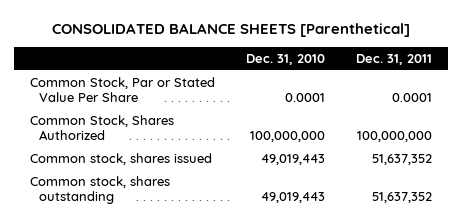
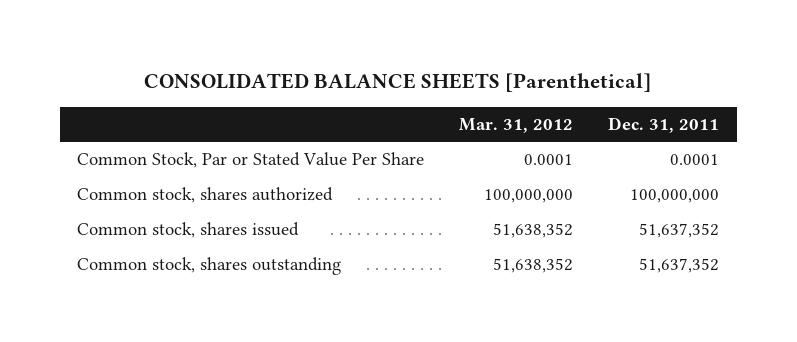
[246,54,326,66] Dec. 31, 2010 -> none
none -> [459,117,574,133] Mar. 31, 2012
[29,114,174,140] Common Stock, Shares Authorized -> [77,187,334,204] Common stock, shares authorized

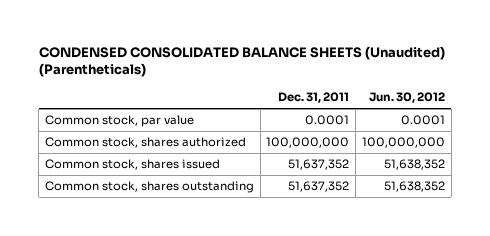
[144,73,652,93] CONSOLIDATED BALANCE SHEETS [Parenthetical] -> [38,45,445,78] CONDENSED CONSOLIDATED BALANCE SHEETS (Unaudited) (Parentheticals)
[459,117,574,133] Mar. 31, 2012 -> none
none -> [369,92,446,104] Jun. 30, 2012
[77,152,425,169] Common Stock, Par or Stated Value Per Share -> [44,115,194,128] Common stock, par value

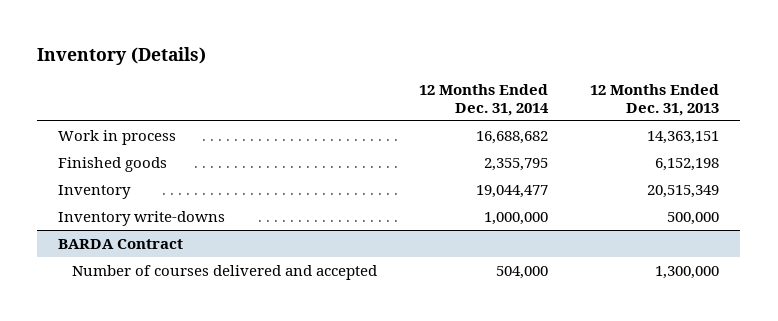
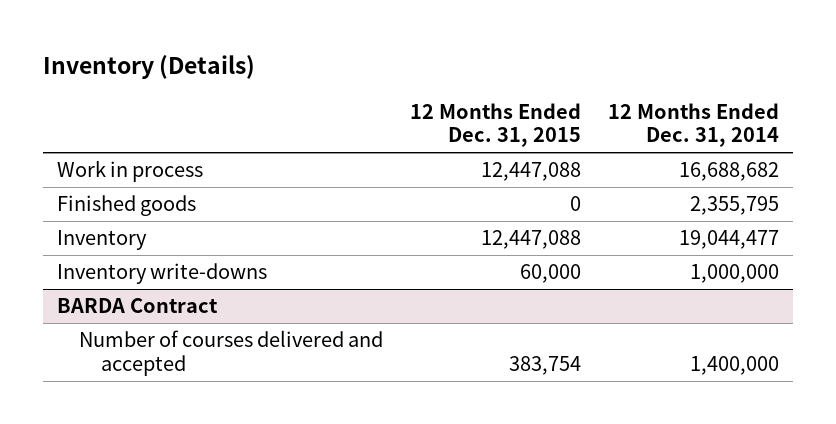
[590,84,720,116] 12 Months Ended Dec. 31, 2013 -> none
none -> [410,103,582,148] 12 Months Ended Dec. 31, 2015
[496,266,549,280] 504,000 -> [690,355,780,375] 1,400,000

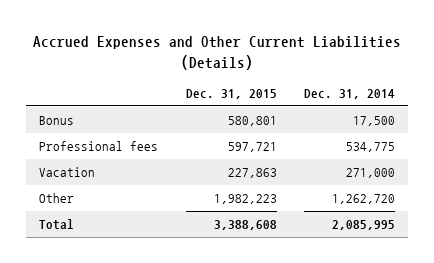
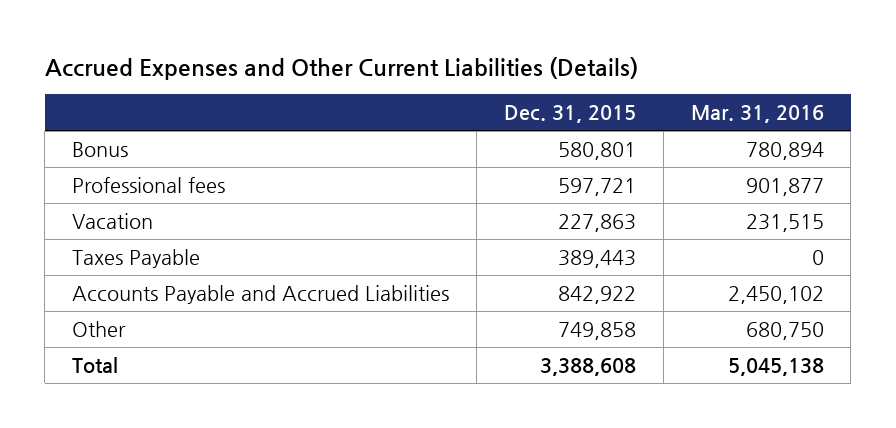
[303,88,395,99] Dec. 31, 2014 -> none
none -> [690,105,824,124] Mar. 31, 2016
none -> [72,248,201,268] Taxes Payable
none -> [72,284,450,304] Accounts Payable and Accrued Liabilities
[213,194,277,205] 1,982,223 -> [557,321,636,340] 749,858

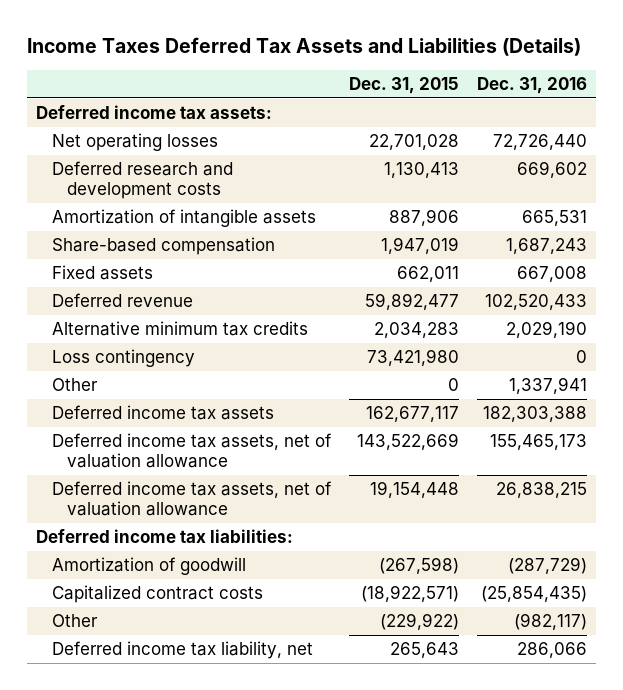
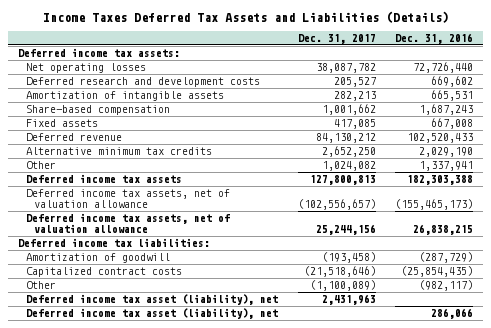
[348,77,459,95] Dec. 31, 2015 -> none
none -> [297,33,376,44] Dec. 31, 2017
[51,349,195,368] Loss contingency -> none
[489,434,587,451] 155,465,173 -> [395,199,474,211] (155,465,173)
none -> [25,294,278,306] Deferred income tax asset (liability), net
[51,641,313,660] Deferred income tax liability, net -> [25,308,278,320] Deferred income tax asset (liability), net

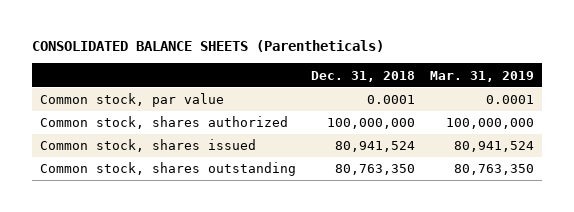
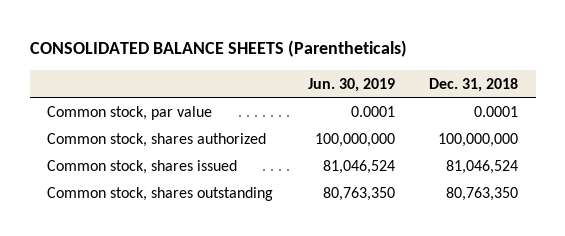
[430,70,535,82] Mar. 31, 2019 -> none
none -> [307,77,395,92] Jun. 30, 2019
[334,141,415,153] 80,941,524 -> [446,159,519,174] 81,046,524

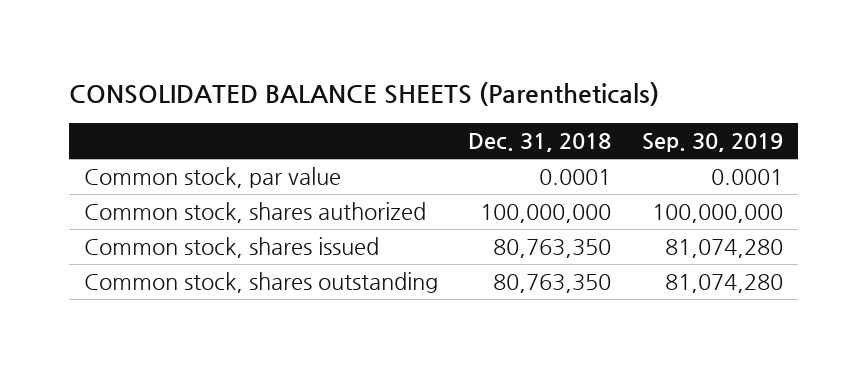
[307,77,395,92] Jun. 30, 2019 -> none
none -> [641,133,783,153] Sep. 30, 2019
[446,159,519,174] 81,046,524 -> [493,239,612,259] 80,763,350

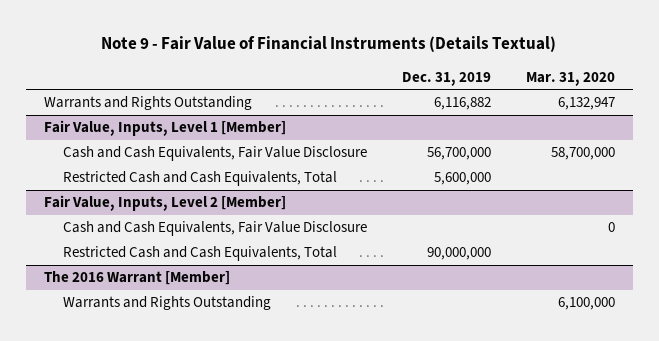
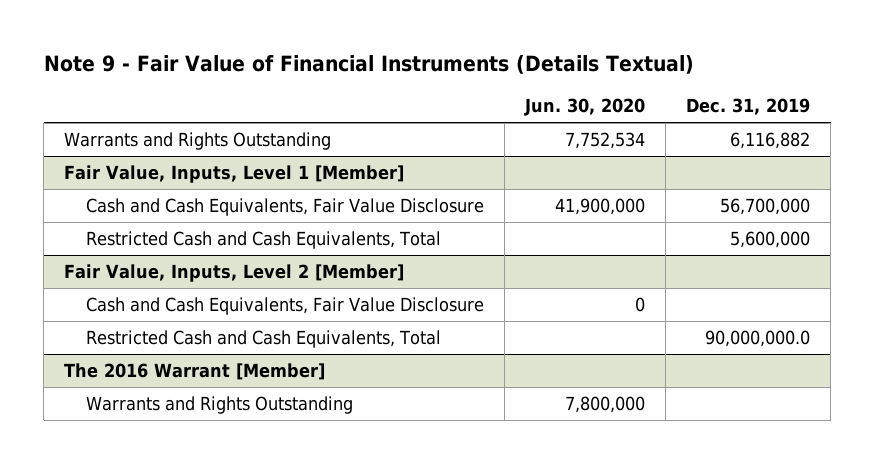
[525,71,615,86] Mar. 31, 2020 -> none
none -> [524,98,646,117] Jun. 30, 2020
[426,247,491,261] 90,000,000 -> [705,330,811,348] 90,000,000.0

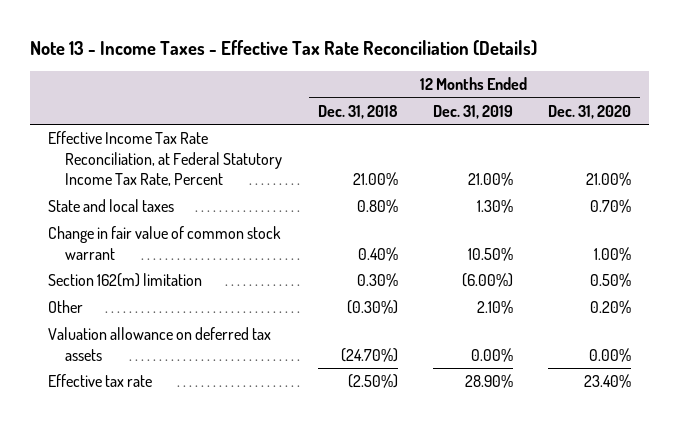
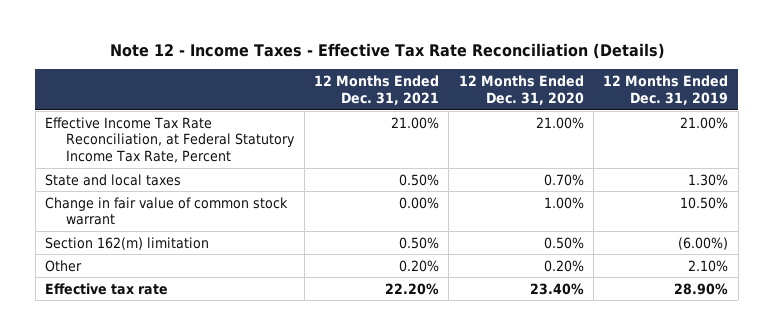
[29,39,537,56] Note 13 - Income Taxes - Effective Tax Rate Reconciliation (Details) -> [109,43,665,60] Note 12 - Income Taxes - Effective Tax Rate Reconciliation (Details)
[317,104,398,119] Dec. 31, 2018 -> none
none -> [314,74,440,105] 12 Months Ended Dec. 31, 2021
[47,327,271,361] Valuation allowance on deferred tax assets -> none

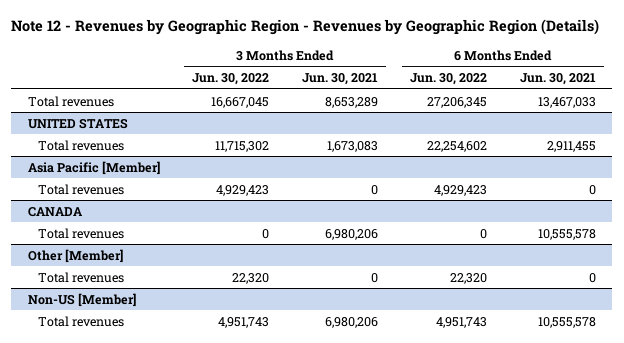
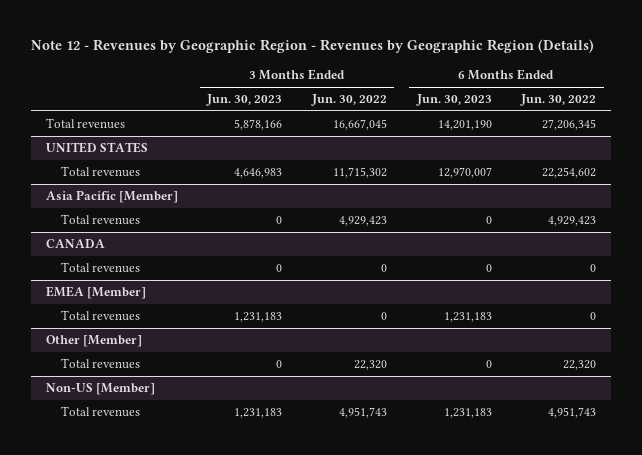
[301,72,378,85] Jun. 30, 2021 -> none
[519,72,596,85] Jun. 30, 2021 -> none
none -> [206,94,283,107] Jun. 30, 2023
none -> [415,94,492,107] Jun. 30, 2023
none -> [45,286,146,300] EMEA [Member]
none -> [60,310,140,322] Total revenues

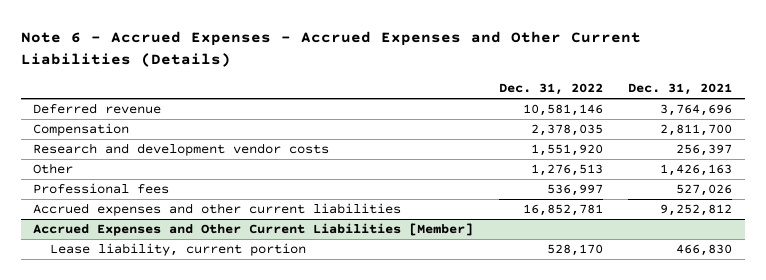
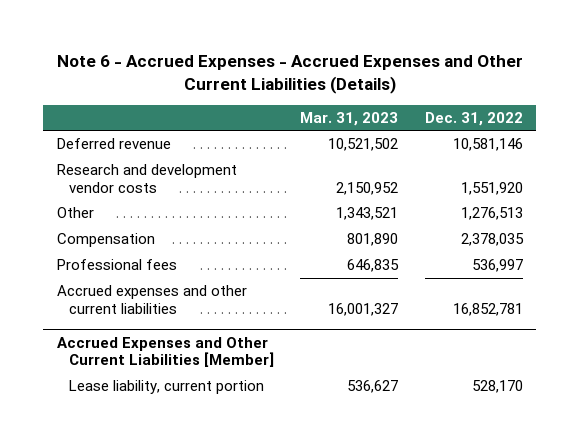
[628,83,733,96] Dec. 31, 2021 -> none
none -> [300,111,399,126] Mar. 31, 2023
[33,123,130,137] Compensation -> [56,233,155,248] Compensation

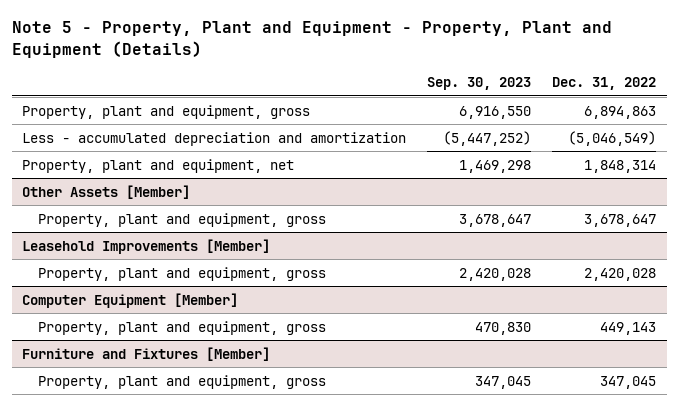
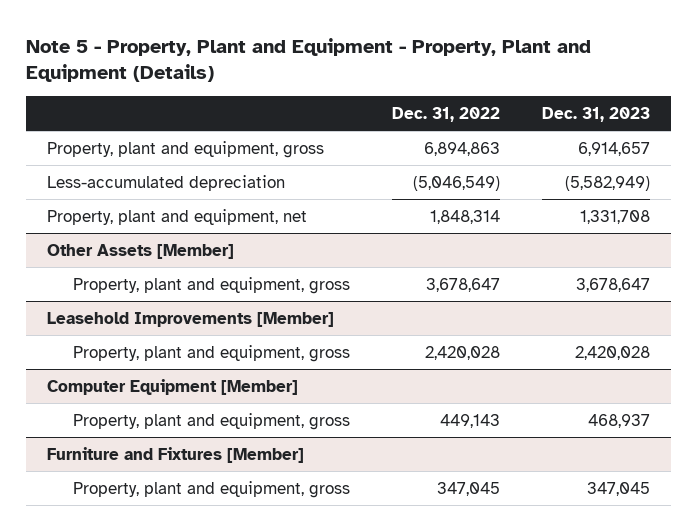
[427,77,532,91] Sep. 30, 2023 -> none
none -> [541,106,650,122] Dec. 31, 2023
[22,131,407,146] Less - accumulated depreciation and amortization -> [47,174,286,191] Less-accumulated depreciation

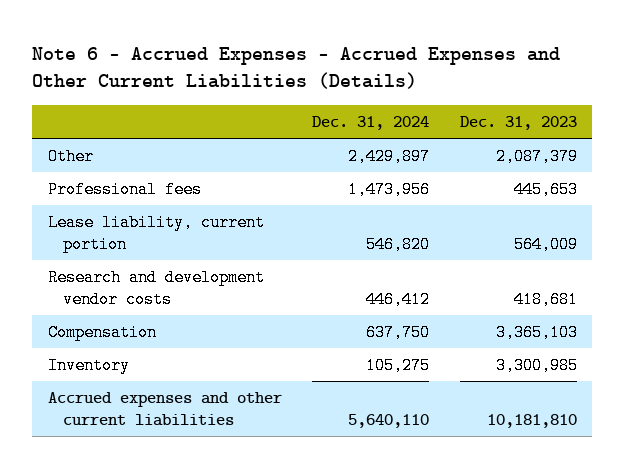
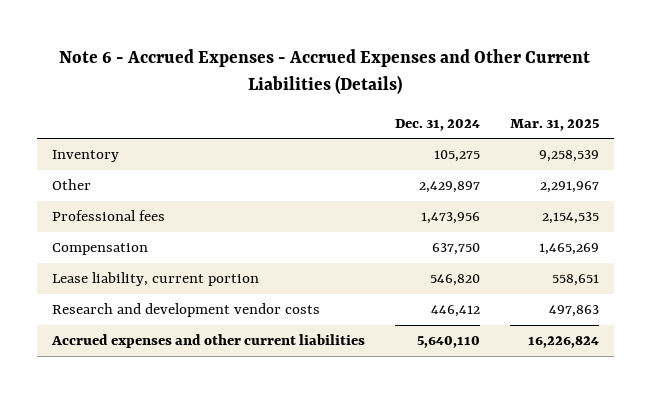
[459,115,577,130] Dec. 31, 2023 -> none
none -> [509,118,599,131] Mar. 31, 2025
[47,356,130,374] Inventory -> [51,150,119,163] Inventory
[47,323,157,341] Compensation -> [51,243,148,256] Compensation

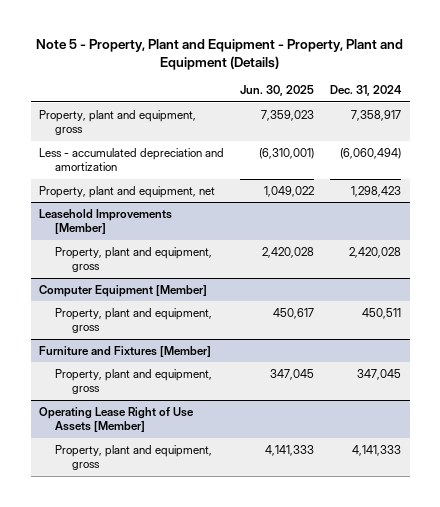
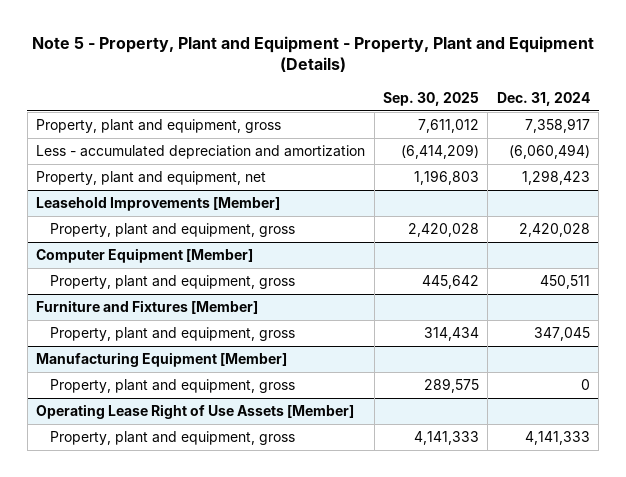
[240,85,315,97] Jun. 30, 2025 -> none
none -> [382,91,479,106] Sep. 30, 2025
none -> [36,352,288,368] Manufacturing Equipment [Member]
none -> [49,379,295,394] Property, plant and equipment, gross

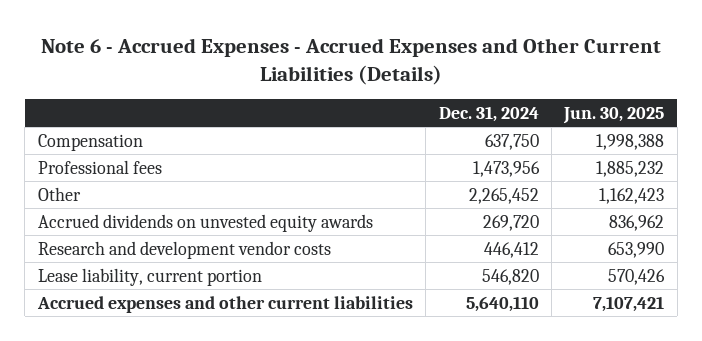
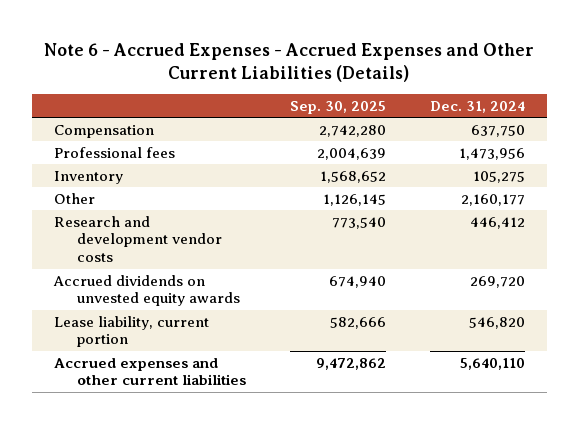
[563,106,665,124] Jun. 30, 2025 -> none
none -> [289,101,386,115] Sep. 30, 2025
none -> [54,170,124,184] Inventory
[468,187,539,204] 2,265,452 -> [460,193,525,206] 2,160,177
[37,213,373,232] Accrued dividends on unvested equity awards -> [53,274,241,307] Accrued dividends on unvested equity awards

